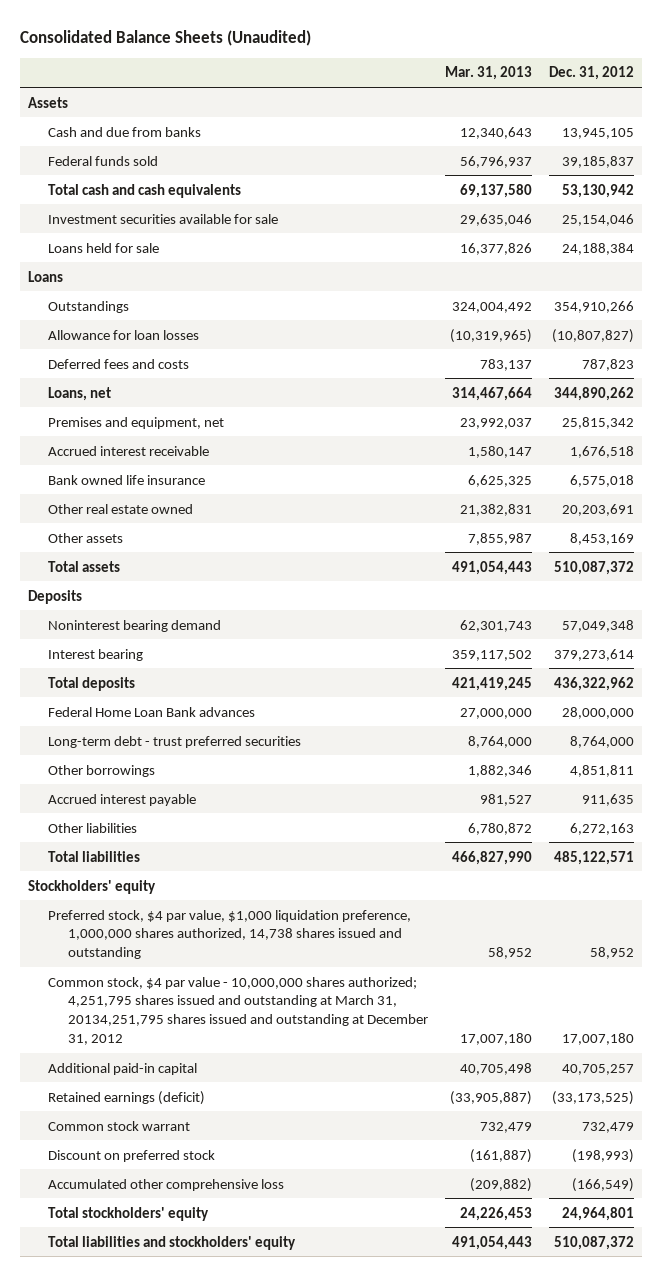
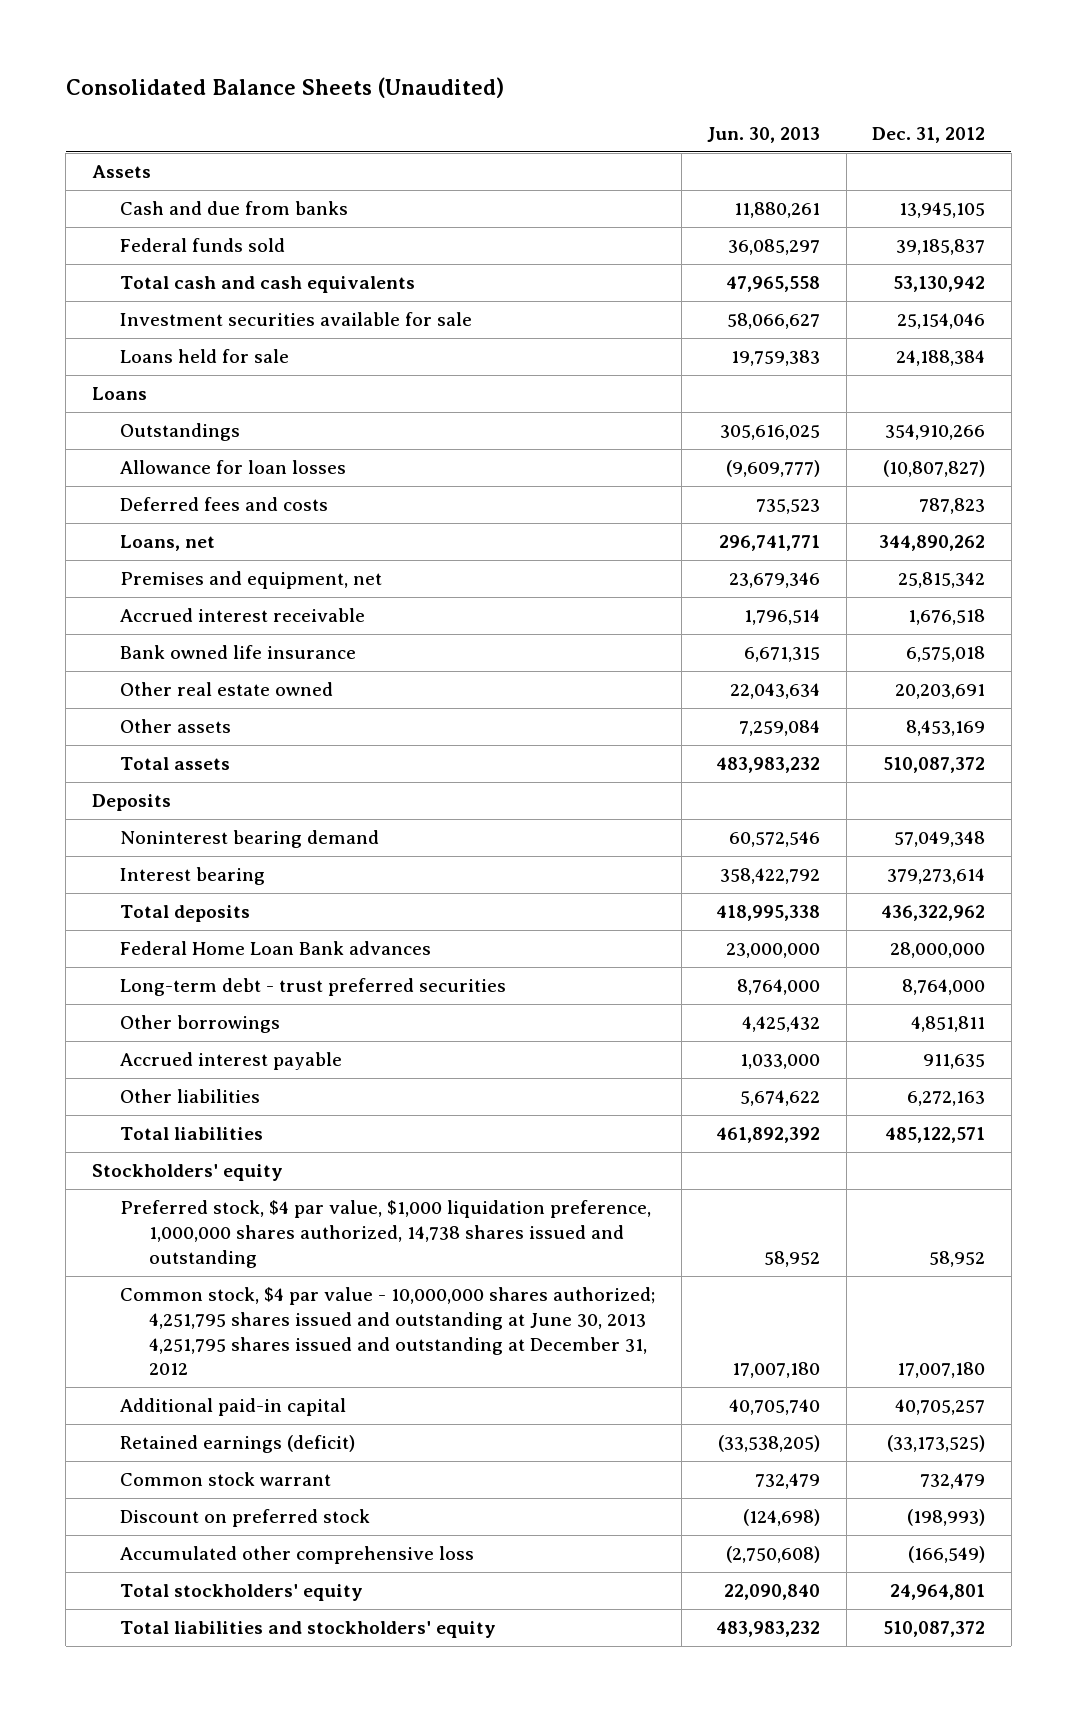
[444,66,532,81] Mar. 31, 2013 -> none
none -> [707,126,821,143] Jun. 30, 2013
[48,976,428,1046] Common stock, $4 par value - 10,000,000 shares authorized; 4,251,795 shares issued and outstanding at March 31, 20134,251,795 shares issued and outstanding at December 31, 2012 -> [120,1287,656,1376] Common stock, $4 par value - 10,000,000 shares authorized; 4,251,795 shares issued and outstanding at June 30, 2013 4,251,795 shares issued and outstanding at December 31, 2012

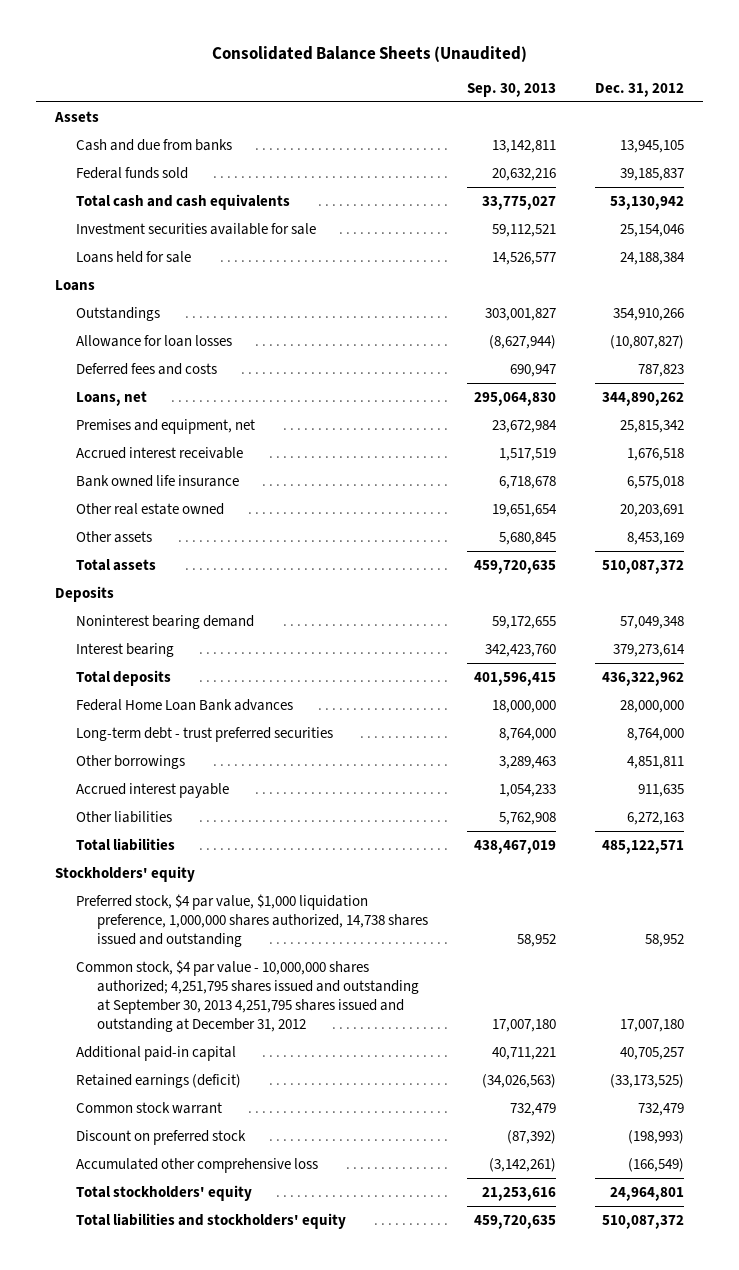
[707,126,821,143] Jun. 30, 2013 -> none
none -> [467,82,557,97] Sep. 30, 2013
[120,1287,656,1376] Common stock, $4 par value - 10,000,000 shares authorized; 4,251,795 shares issued and outstanding at June 30, 2013 4,251,795 shares issued and outstanding at December 31, 2012 -> [76,959,420,1033] Common stock, $4 par value - 10,000,000 shares authorized; 4,251,795 shares issued and outstanding at September 30, 2013 4,251,795 shares issued and outstanding at December 31, 2012

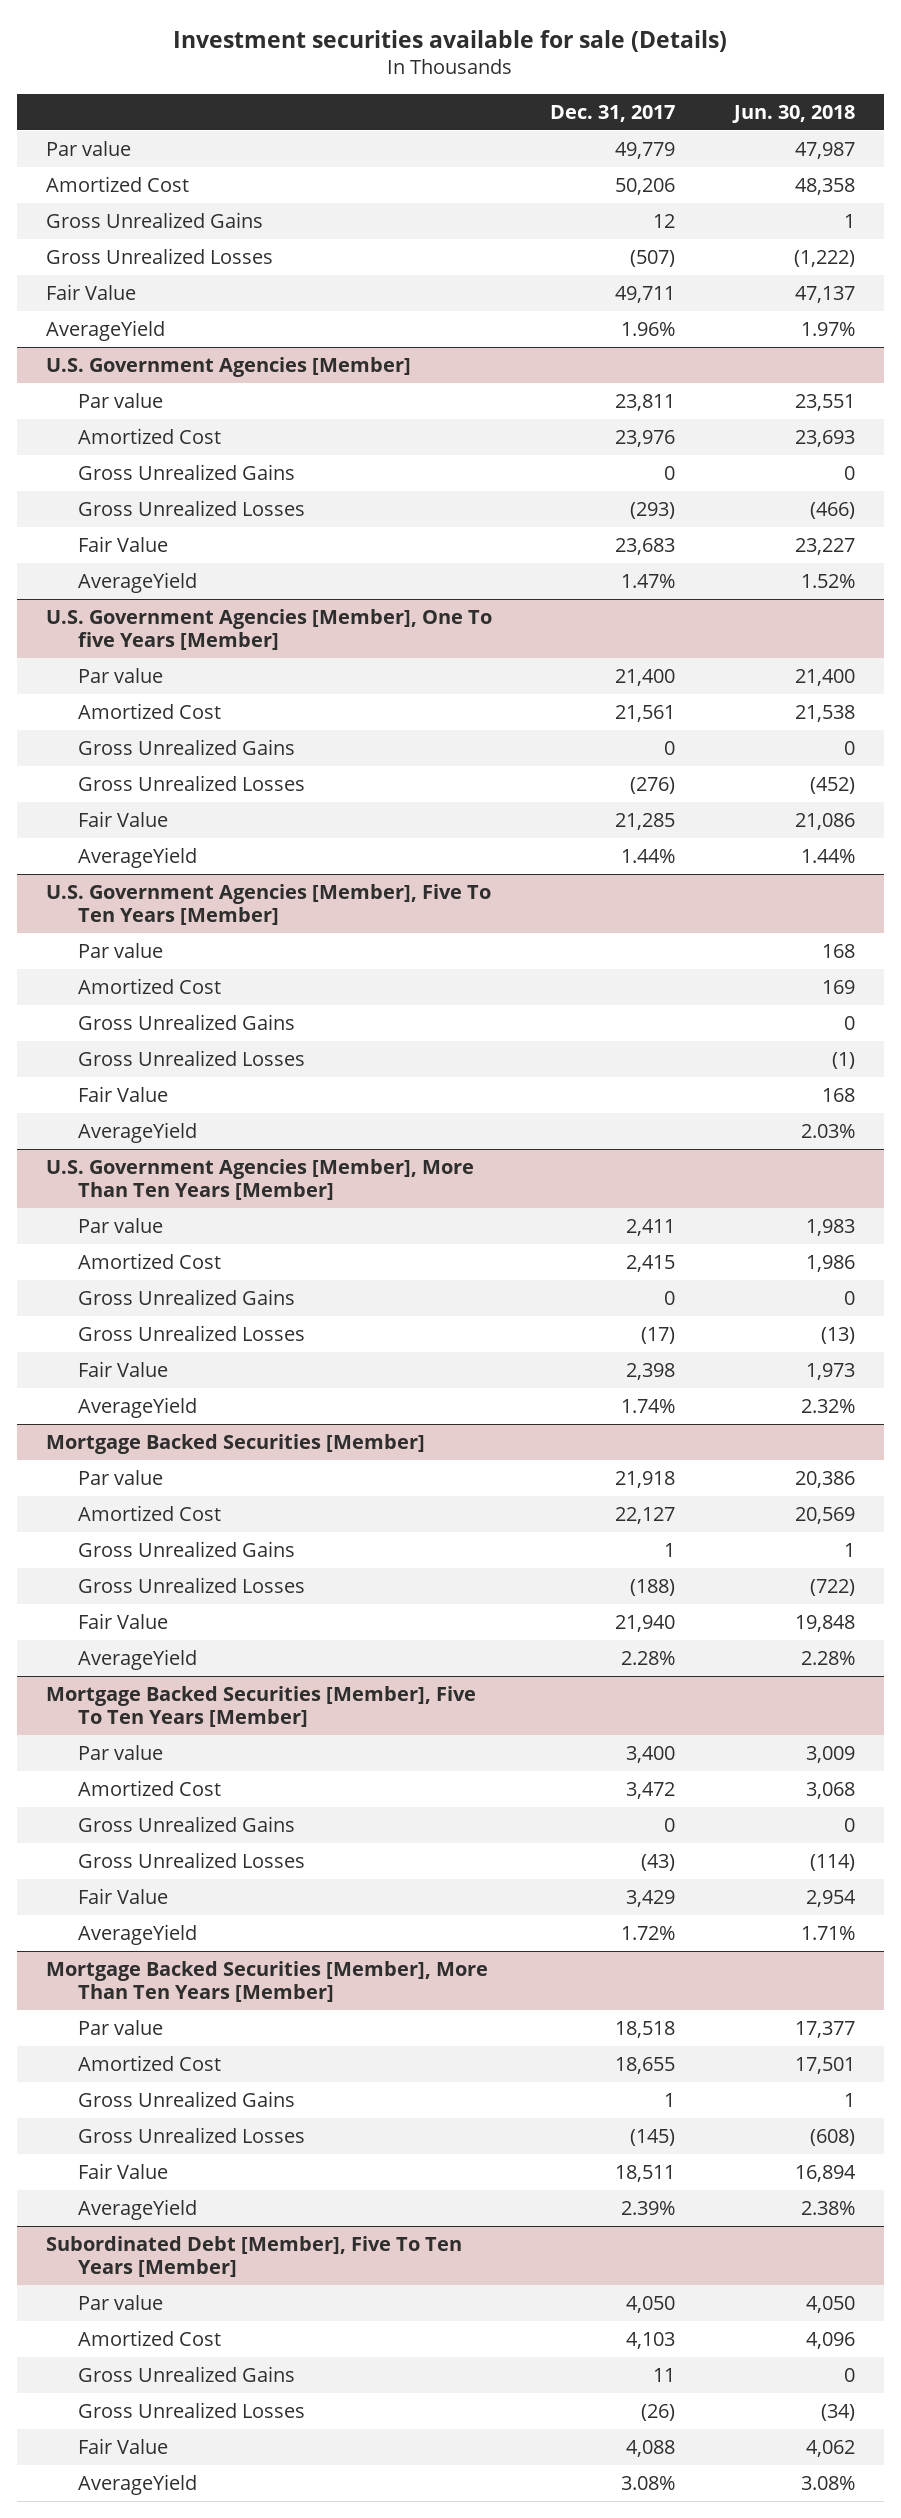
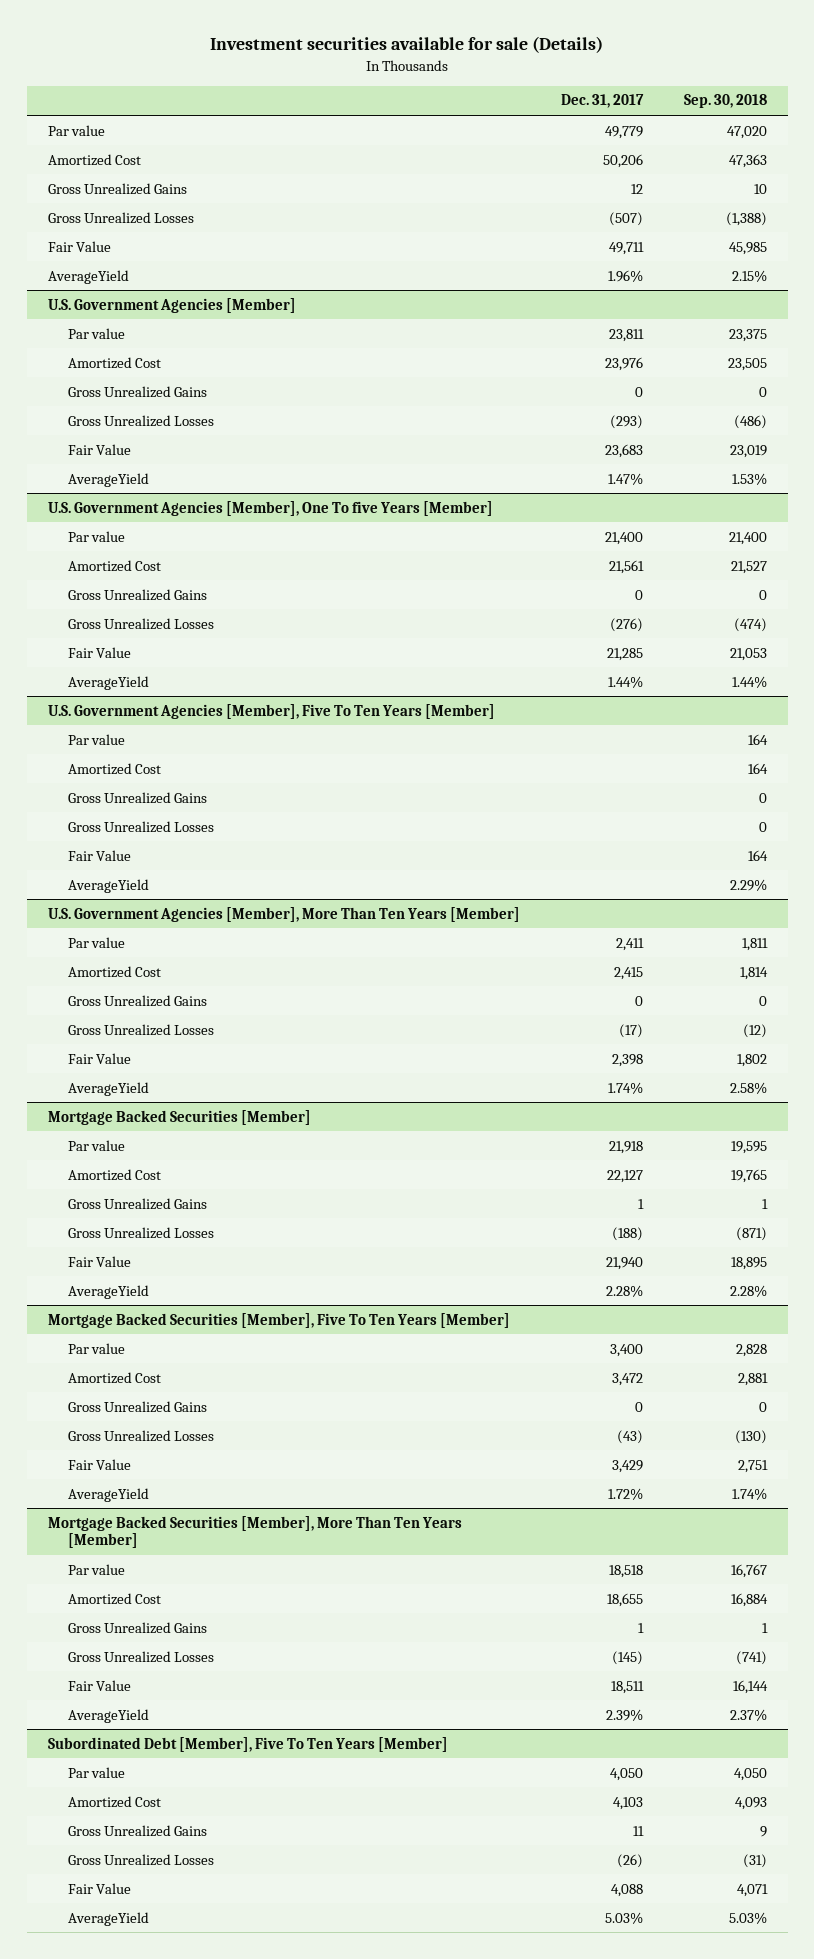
[731,105,855,124] Jun. 30, 2018 -> none
none -> [683,94,767,109] Sep. 30, 2018
[621,2475,676,2490] 3.08% -> [604,1911,643,1924] 5.03%

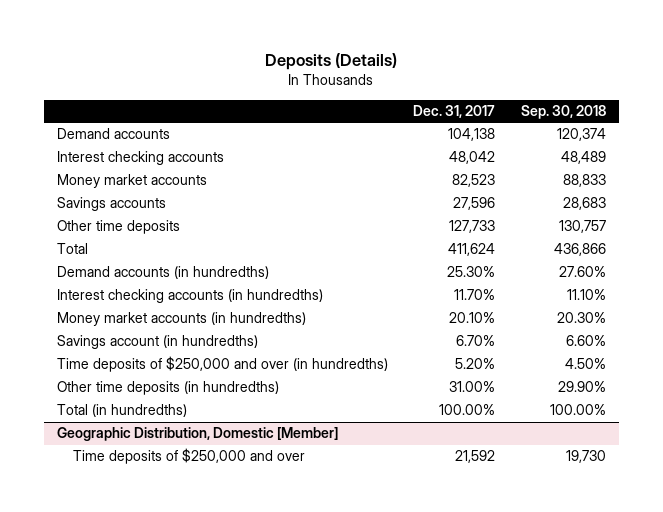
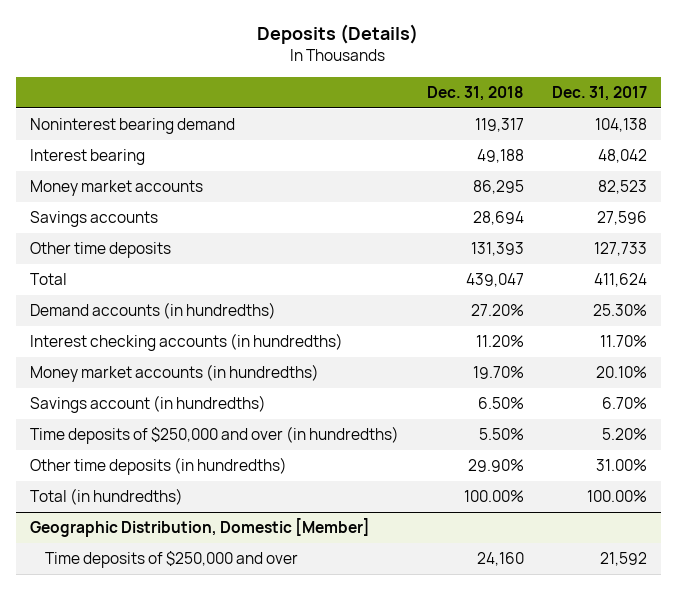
[520,105,606,120] Sep. 30, 2018 -> none
none -> [426,86,524,102] Dec. 31, 2018
[56,128,170,140] Demand accounts -> [29,118,235,135] Noninterest bearing demand
[56,151,224,166] Interest checking accounts -> [29,149,145,166] Interest bearing

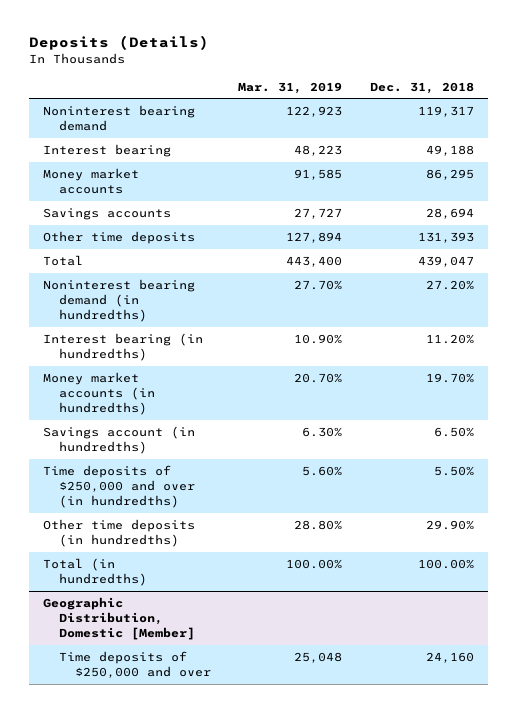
[552,86,648,102] Dec. 31, 2017 -> none
none -> [238,81,343,94] Mar. 31, 2019
[29,302,276,320] Demand accounts (in hundredths) -> [42,279,195,323] Noninterest bearing demand (in hundredths)
[29,333,343,352] Interest checking accounts (in hundredths) -> [42,333,203,362] Interest bearing (in hundredths)

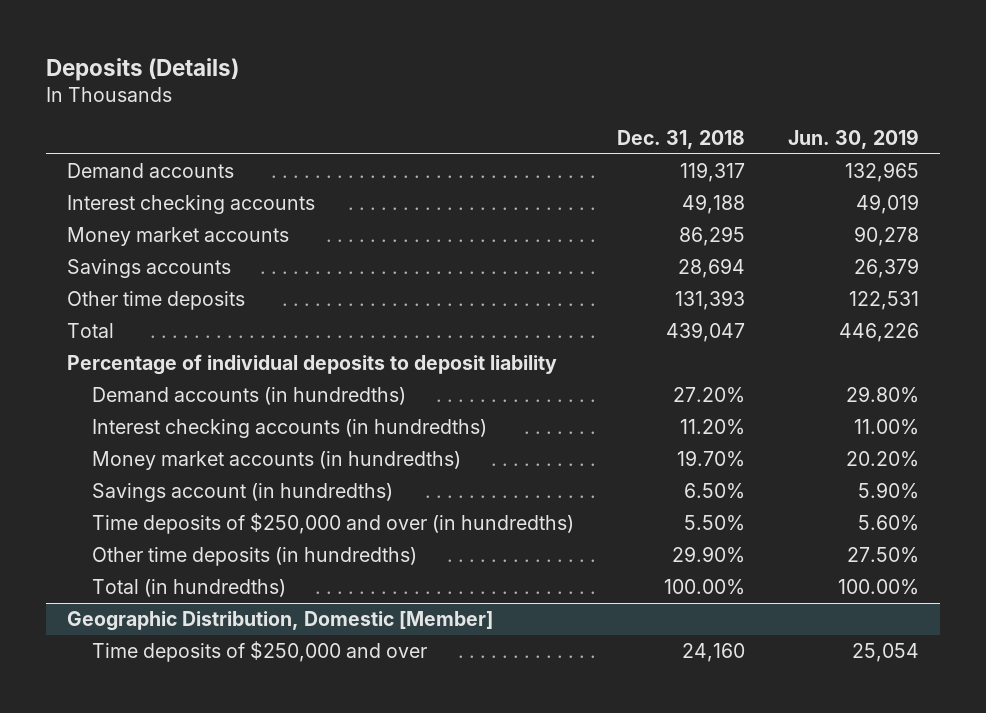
[238,81,343,94] Mar. 31, 2019 -> none
none -> [787,129,919,150] Jun. 30, 2019
[42,105,195,132] Noninterest bearing demand -> [67,163,235,179] Demand accounts
[42,144,171,158] Interest bearing -> [67,195,316,215] Interest checking accounts
none -> [67,354,558,376] Percentage of individual deposits to deposit liability
[42,279,195,323] Noninterest bearing demand (in hundredths) -> [92,387,407,406] Demand accounts (in hundredths)
[42,333,203,362] Interest bearing (in hundredths) -> [92,419,488,439] Interest checking accounts (in hundredths)

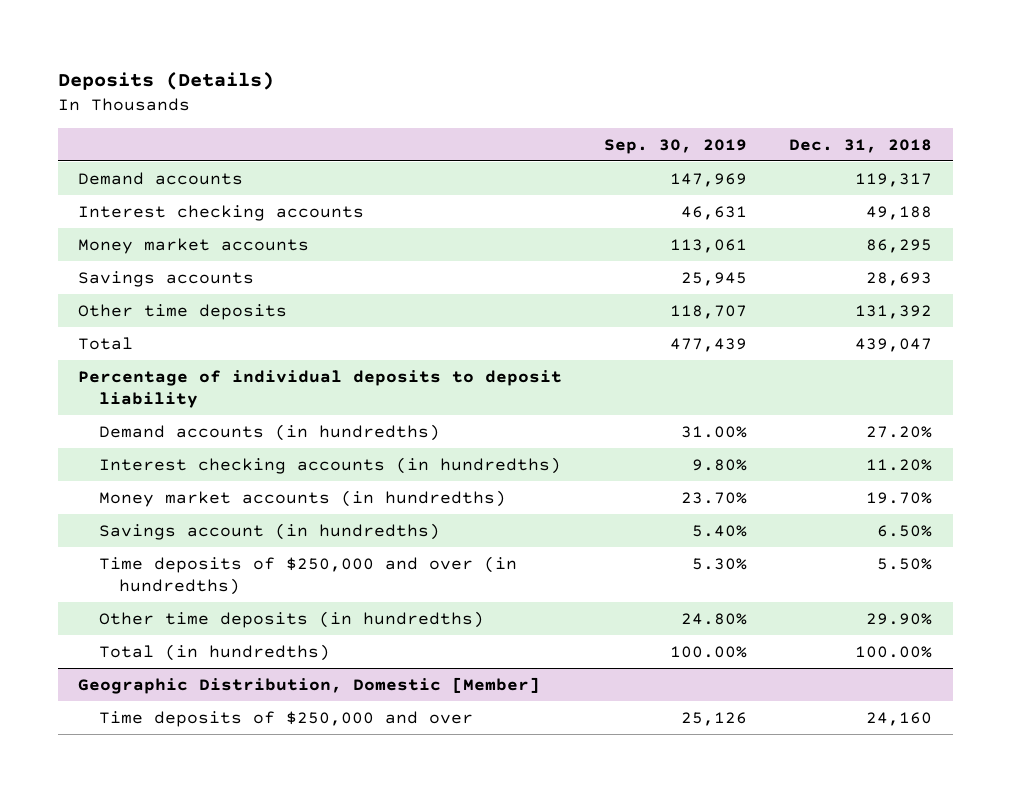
[787,129,919,150] Jun. 30, 2019 -> none
none -> [604,138,748,154] Sep. 30, 2019
[677,258,745,279] 28,694 -> [865,271,932,286] 28,693
[674,290,745,311] 131,393 -> [854,304,932,319] 131,392

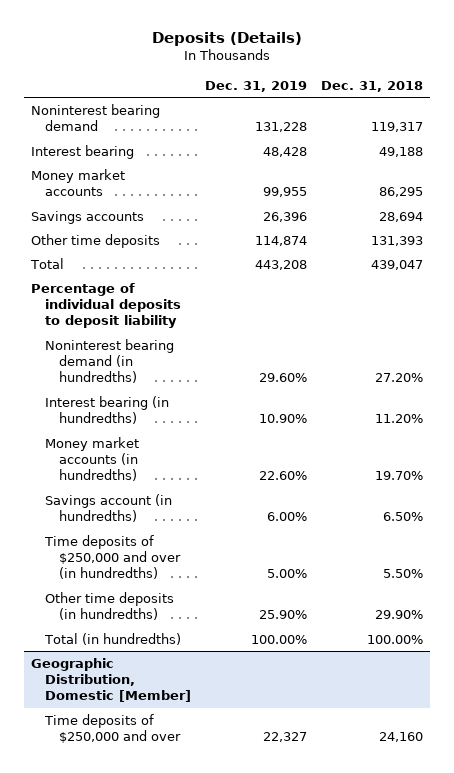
[604,138,748,154] Sep. 30, 2019 -> none
none -> [204,80,307,92] Dec. 31, 2019
[78,171,244,185] Demand accounts -> [30,103,160,131] Noninterest bearing demand
[78,204,365,221] Interest checking accounts -> [30,144,134,159] Interest bearing
[865,271,932,286] 28,693 -> [379,211,424,222] 28,694
[854,304,932,319] 131,392 -> [371,235,424,246] 131,393
[98,423,440,441] Demand accounts (in hundredths) -> [44,338,174,383] Noninterest bearing demand (in hundredths)
[98,456,561,474] Interest checking accounts (in hundredths) -> [44,395,169,424] Interest bearing (in hundredths)

